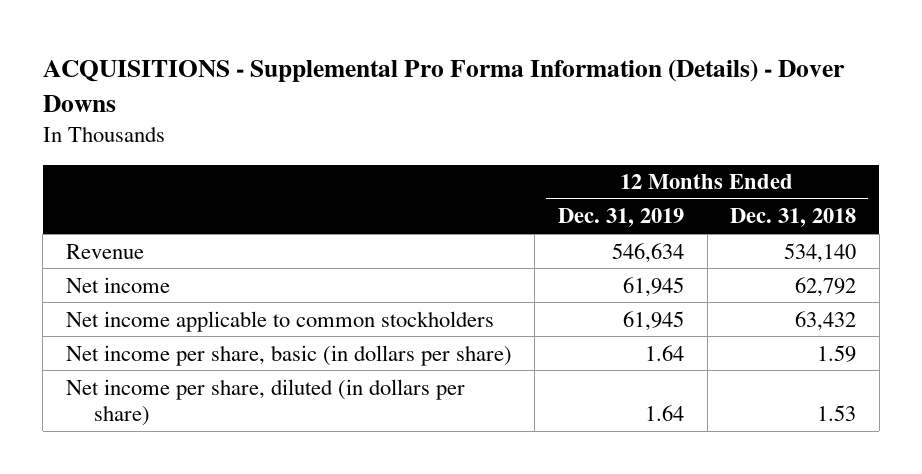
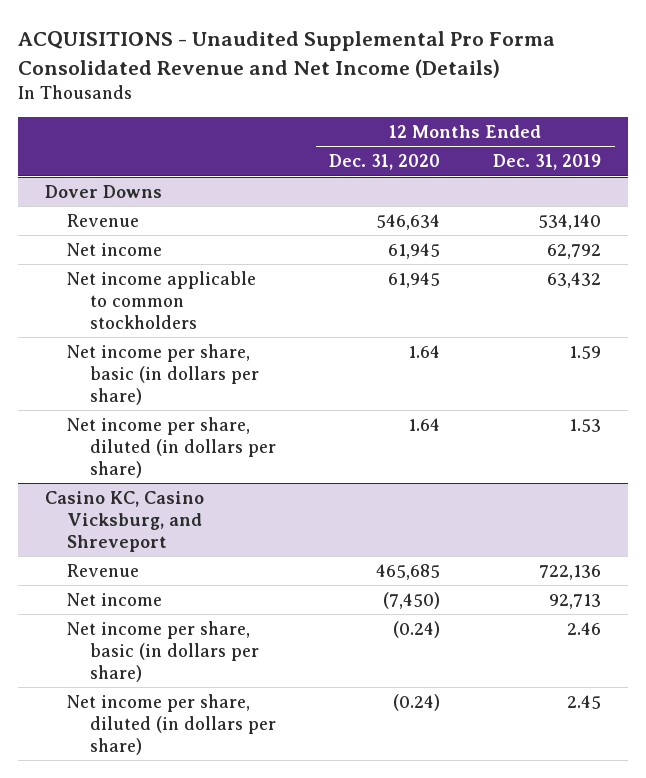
[42,59,845,113] ACQUISITIONS - Supplemental Pro Forma Information (Details) - Dover Downs -> [18,31,556,78] ACQUISITIONS - Unaudited Supplemental Pro Forma Consolidated Revenue and Net Income (Details)
[730,208,857,228] Dec. 31, 2018 -> none
none -> [329,154,441,171] Dec. 31, 2020
none -> [44,184,162,198] Dover Downs
[612,242,685,263] 546,634 -> [538,213,602,230] 534,140
[623,276,685,297] 61,945 -> [547,243,602,259] 62,792
[623,310,685,331] 61,945 -> [547,271,602,288] 63,432
[645,344,685,361] 1.64 -> [569,345,602,359] 1.59
[645,404,685,421] 1.64 -> [569,418,602,432] 1.53
none -> [44,490,204,552] Casino KC, Casino Vicksburg, and Shreveport
none -> [67,563,140,577] Revenue
none -> [67,592,163,606] Net income
none -> [67,620,259,682] Net income per share, basic (in dollars per share)
none -> [67,693,276,755] Net income per share, diluted (in dollars per share)

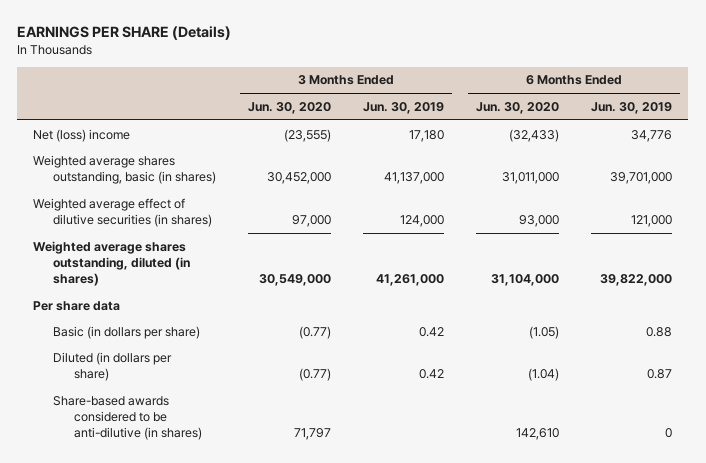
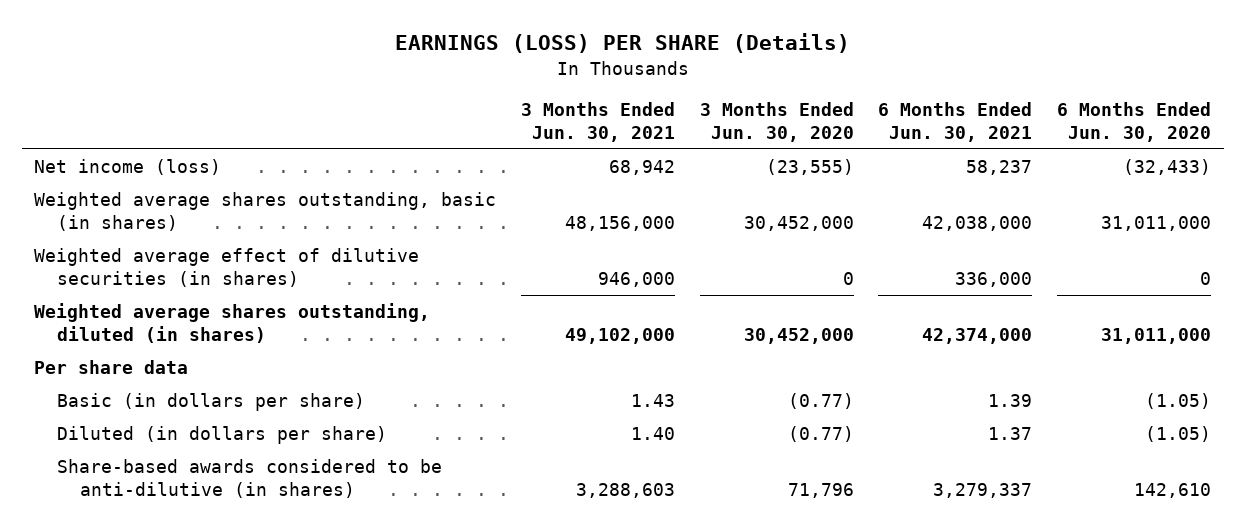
[17,25,232,40] EARNINGS PER SHARE (Details) -> [394,32,850,53] EARNINGS (LOSS) PER SHARE (Details)
[363,101,445,114] Jun. 30, 2019 -> none
[591,101,673,114] Jun. 30, 2019 -> none
none -> [520,101,675,142] 3 Months Ended Jun. 30, 2021
none -> [878,101,1033,142] 6 Months Ended Jun. 30, 2021
[33,128,131,142] Net (loss) income -> [34,158,222,175] Net income (loss)
[292,215,332,228] 97,000 -> [842,272,854,286] 0
[519,215,560,228] 93,000 -> [1200,272,1212,286] 0
[259,274,332,287] 30,549,000 -> [743,328,854,345] 30,452,000
[491,274,560,287] 31,104,000 -> [1101,328,1212,345] 31,011,000
[528,368,560,382] (1.04) -> [1145,425,1212,442] (1.05)
[294,428,332,441] 71,797 -> [787,483,854,499] 71,796

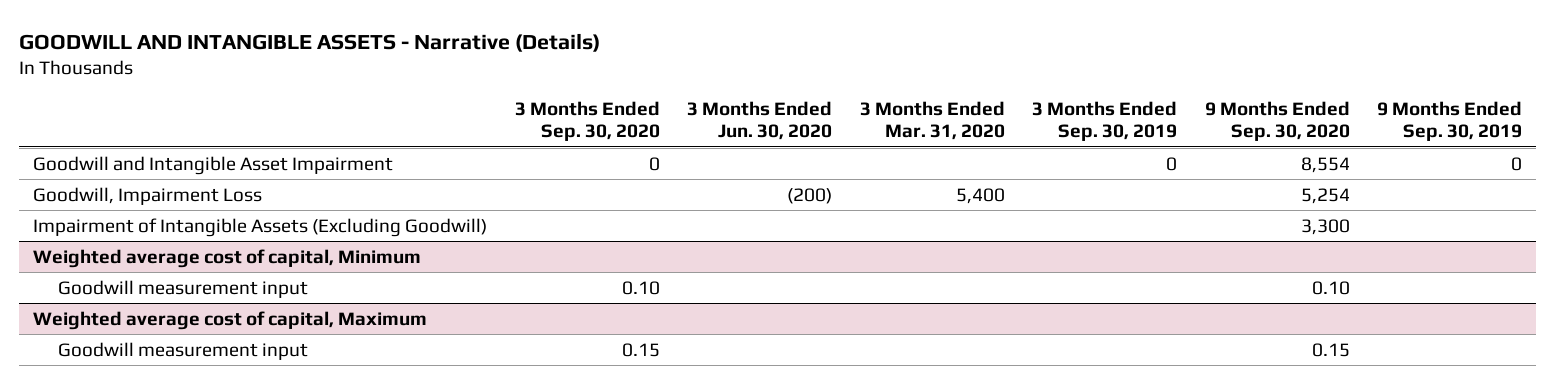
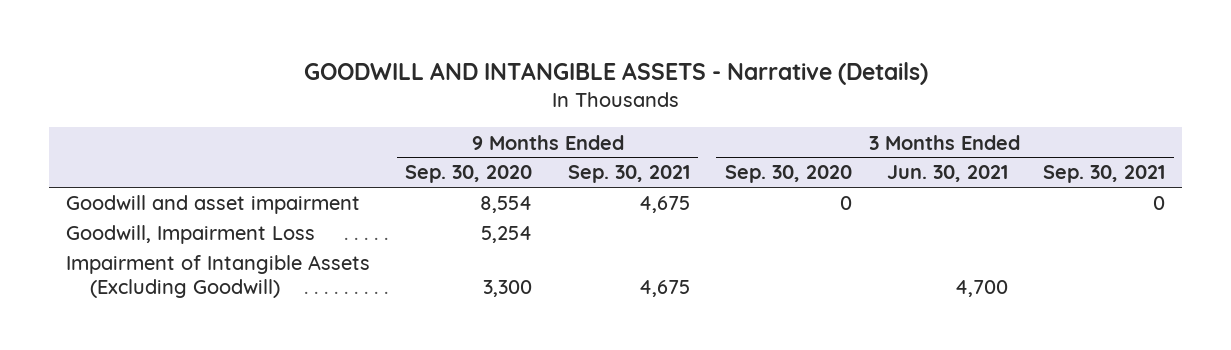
[687,100,833,140] 3 Months Ended Jun. 30, 2020 -> none
[859,100,1005,140] 3 Months Ended Mar. 31, 2020 -> none
[1032,100,1178,141] 3 Months Ended Sep. 30, 2019 -> none
[1377,100,1523,141] 9 Months Ended Sep. 30, 2019 -> none
none -> [567,165,690,184] Sep. 30, 2021
none -> [886,165,1008,183] Jun. 30, 2021
none -> [1042,165,1165,184] Sep. 30, 2021
[33,155,394,175] Goodwill and Intangible Asset Impairment -> [66,195,361,215] Goodwill and asset impairment
[33,248,422,268] Weighted average cost of capital, Minimum -> none
[58,279,309,298] Goodwill measurement input -> none
[33,310,428,330] Weighted average cost of capital, Maximum -> none
[58,341,309,360] Goodwill measurement input -> none

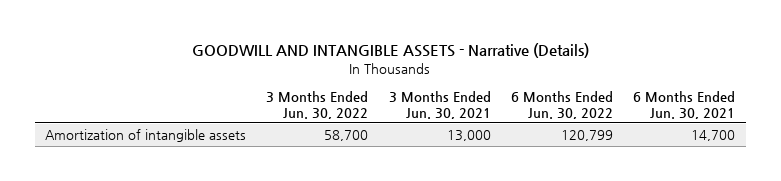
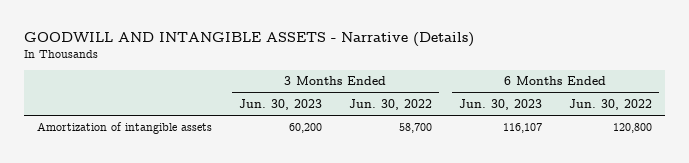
[388,91,491,119] 3 Months Ended Jun. 30, 2021 -> none
[633,91,736,119] 6 Months Ended Jun. 30, 2021 -> none
none -> [238,98,322,110] Jun. 30, 2023
none -> [458,98,542,110] Jun. 30, 2023
[561,130,614,142] 120,799 -> [612,123,652,134] 120,800

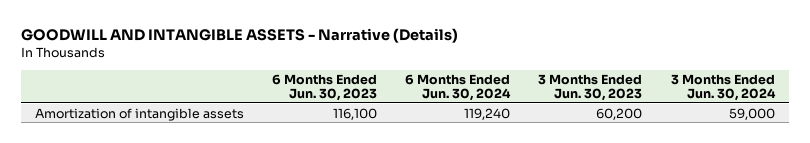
[348,98,432,110] Jun. 30, 2022 -> none
[568,98,652,110] Jun. 30, 2022 -> none
none -> [405,73,512,102] 6 Months Ended Jun. 30, 2024
none -> [670,73,776,102] 3 Months Ended Jun. 30, 2024
[502,123,542,134] 116,107 -> [333,107,378,120] 116,100

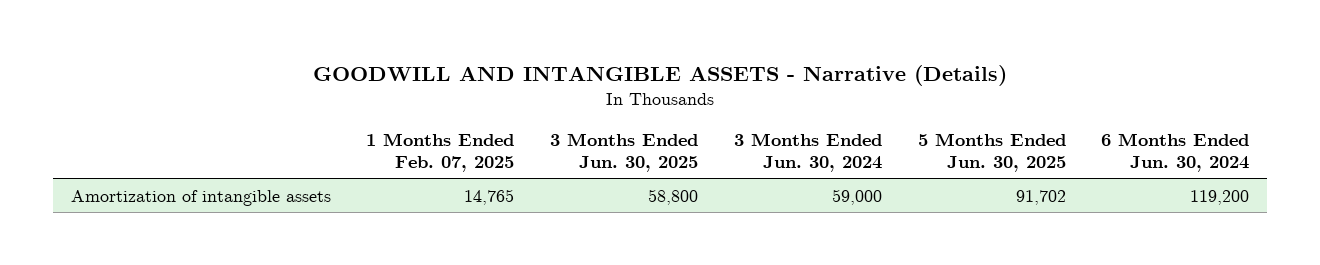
[272,73,378,102] 6 Months Ended Jun. 30, 2023 -> none
[538,73,643,102] 3 Months Ended Jun. 30, 2023 -> none
none -> [366,133,515,172] 1 Months Ended Feb. 07, 2025
none -> [550,133,699,172] 3 Months Ended Jun. 30, 2025
none -> [917,133,1066,172] 5 Months Ended Jun. 30, 2025
[464,107,511,120] 119,240 -> [1190,189,1250,205] 119,200

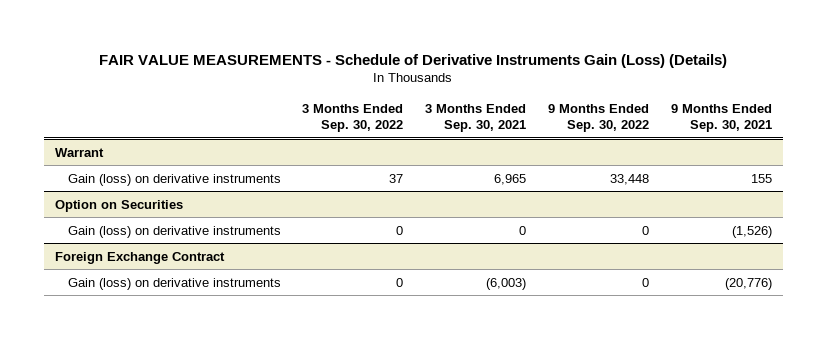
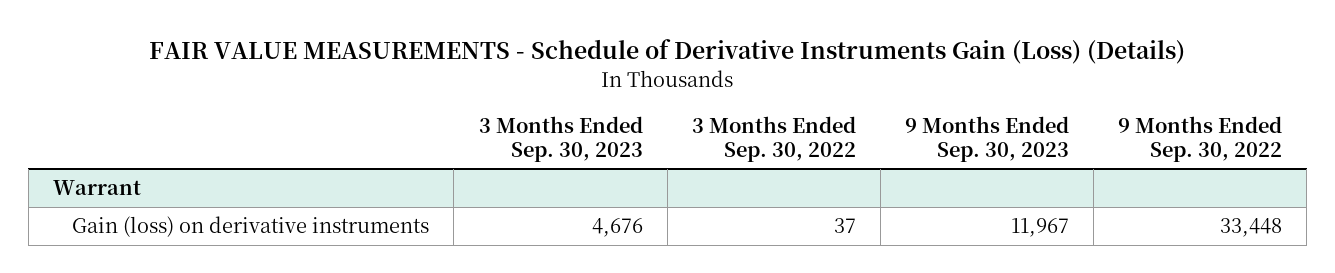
[425,104,527,133] 3 Months Ended Sep. 30, 2021 -> none
[670,104,772,133] 9 Months Ended Sep. 30, 2021 -> none
none -> [478,116,643,162] 3 Months Ended Sep. 30, 2023
none -> [904,116,1069,162] 9 Months Ended Sep. 30, 2023
[54,199,183,212] Option on Securities -> none
[67,225,281,238] Gain (loss) on derivative instruments -> none
[54,251,225,264] Foreign Exchange Contract -> none
[67,277,281,290] Gain (loss) on derivative instruments -> none

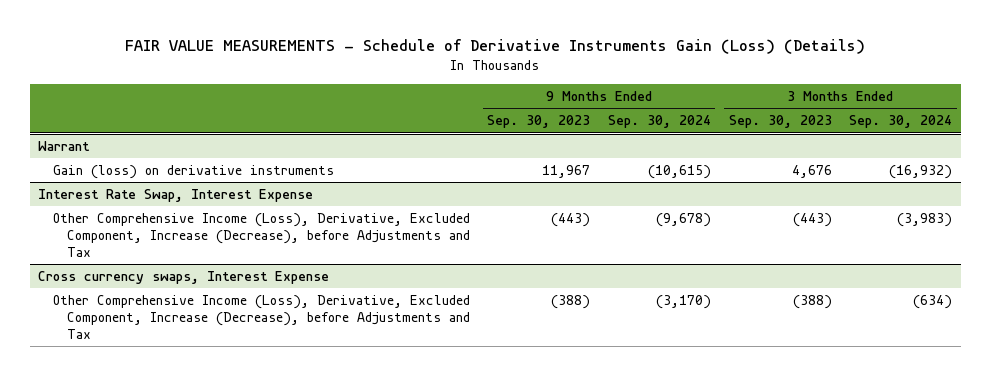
[691,116,856,162] 3 Months Ended Sep. 30, 2022 -> none
[1118,116,1283,162] 9 Months Ended Sep. 30, 2022 -> none
none -> [607,115,711,129] Sep. 30, 2024
none -> [849,115,953,129] Sep. 30, 2024
none -> [38,188,314,202] Interest Rate Swap, Interest Expense
none -> [52,212,470,257] Other Comprehensive Income (Loss), Derivative, Excluded Component, Increase (Decrease), before Adjustments and Tax
none -> [38,270,330,284] Cross currency swaps, Interest Expense
none -> [52,294,470,339] Other Comprehensive Income (Loss), Derivative, Excluded Component, Increase (Decrease), before Adjustments and Tax

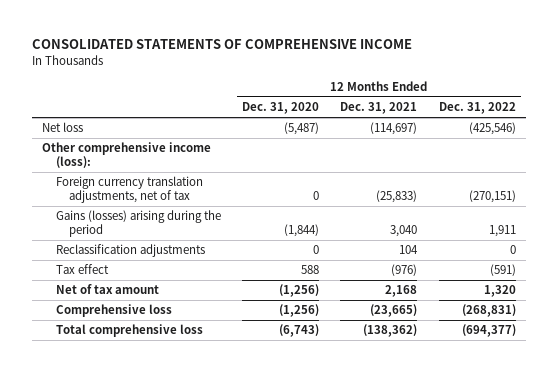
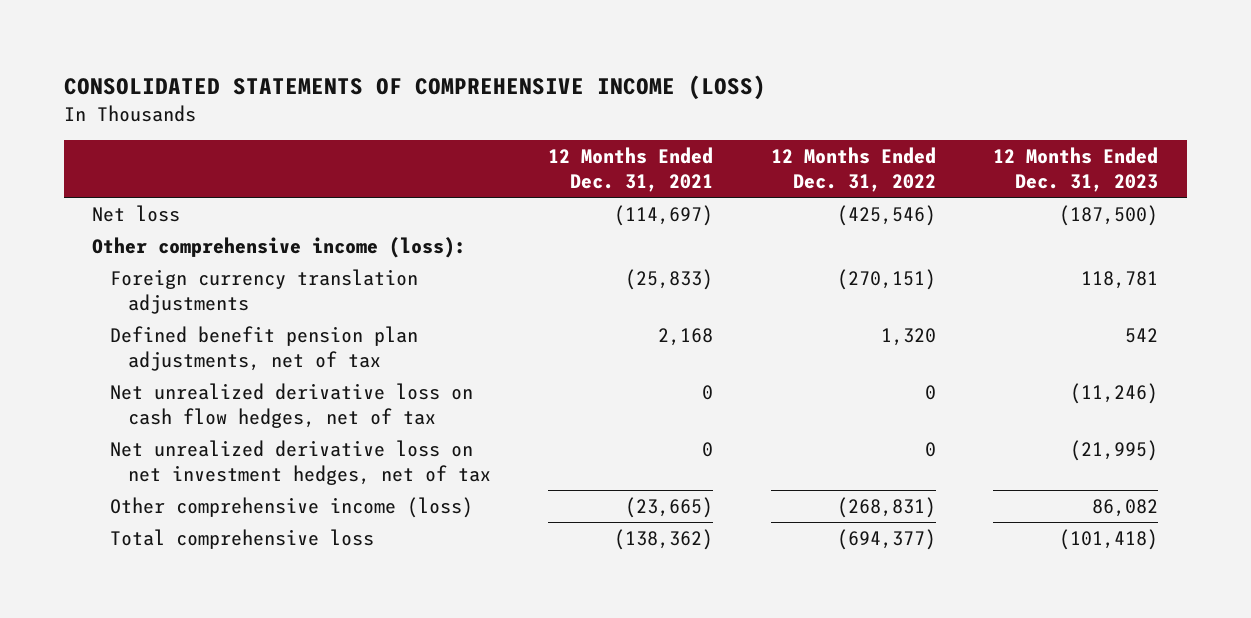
[31,39,412,50] CONSOLIDATED STATEMENTS OF COMPREHENSIVE INCOME -> [63,75,766,101] CONSOLIDATED STATEMENTS OF COMPREHENSIVE INCOME (LOSS)
[241,102,319,115] Dec. 31, 2020 -> none
none -> [993,147,1159,193] 12 Months Ended Dec. 31, 2023
[55,210,221,238] Gains (losses) arising during the period -> none
[55,244,205,258] Reclassification adjustments -> none
[55,264,109,275] Tax effect -> none
[55,176,203,204] Foreign currency translation adjustments, net of tax -> [110,269,419,314] Foreign currency translation adjustments
[55,284,159,295] Net of tax amount -> [110,326,419,371] Defined benefit pension plan adjustments, net of tax
none -> [110,383,474,428] Net unrealized derivative loss on cash flow hedges, net of tax
none -> [110,440,491,485] Net unrealized derivative loss on net investment hedges, net of tax
[55,304,172,318] Comprehensive loss -> [110,497,474,519] Other comprehensive income (loss)

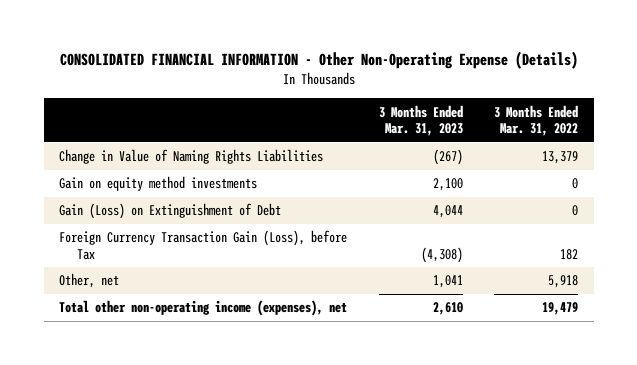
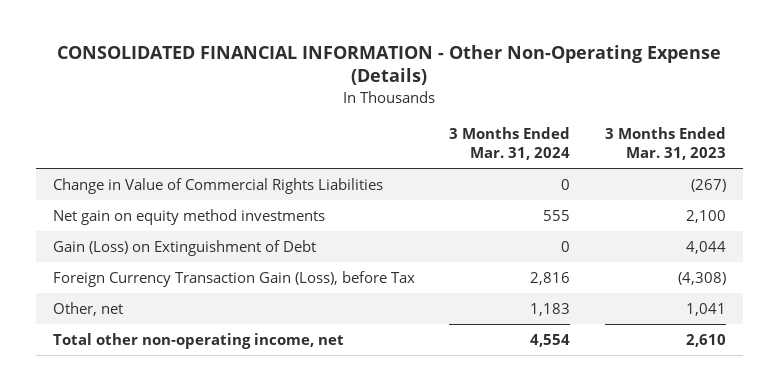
[493,104,578,137] 3 Months Ended Mar. 31, 2022 -> none
none -> [449,126,571,160] 3 Months Ended Mar. 31, 2024
[59,149,324,165] Change in Value of Naming Rights Liabilities -> [53,177,384,194] Change in Value of Commercial Rights Liabilities
[59,176,258,192] Gain on equity method investments -> [53,208,326,225] Net gain on equity method investments
[59,300,348,317] Total other non-operating income (expenses), net -> [53,332,345,349] Total other non-operating income, net

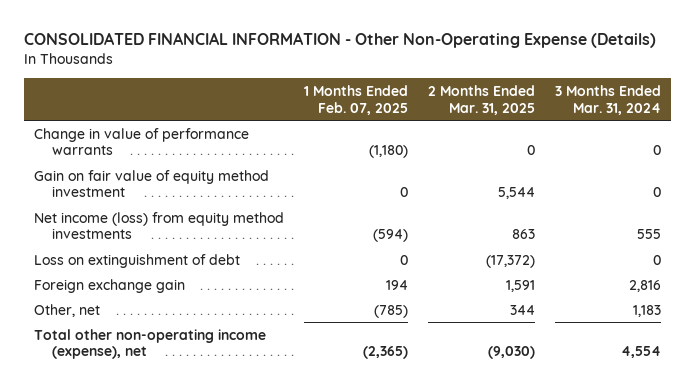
[604,126,726,160] 3 Months Ended Mar. 31, 2023 -> none
none -> [303,85,408,115] 1 Months Ended Feb. 07, 2025
none -> [427,85,535,115] 2 Months Ended Mar. 31, 2025
[53,177,384,194] Change in Value of Commercial Rights Liabilities -> [33,127,249,156] Change in value of performance warrants
none -> [33,169,269,198] Gain on fair value of equity method investment
[53,208,326,225] Net gain on equity method investments -> [33,211,284,240] Net income (loss) from equity method investments
[53,239,317,256] Gain (Loss) on Extinguishment of Debt -> [33,253,240,268] Loss on extinguishment of debt
[53,270,416,287] Foreign Currency Transaction Gain (Loss), before Tax -> [33,278,185,293] Foreign exchange gain
[53,332,345,349] Total other non-operating income, net -> [33,328,266,360] Total other non-operating income (expense), net

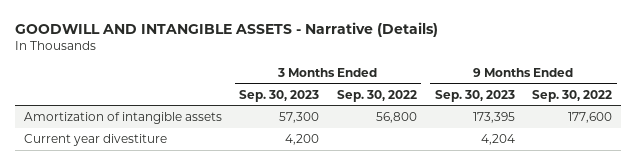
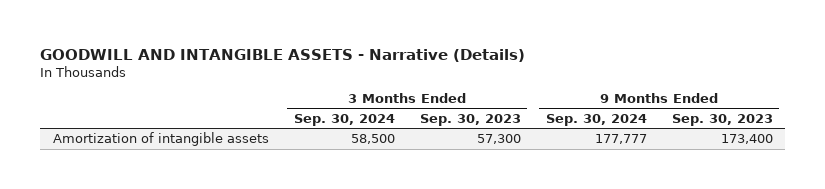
[337,89,418,102] Sep. 30, 2022 -> none
[532,89,613,102] Sep. 30, 2022 -> none
none -> [293,113,395,126] Sep. 30, 2024
none -> [545,113,647,126] Sep. 30, 2024
[23,133,167,146] Current year divestiture -> none
[472,111,515,123] 173,395 -> [720,134,773,145] 173,400

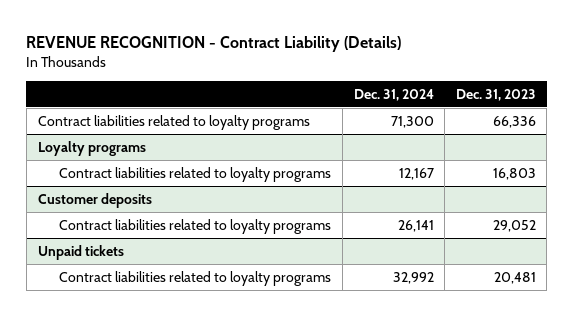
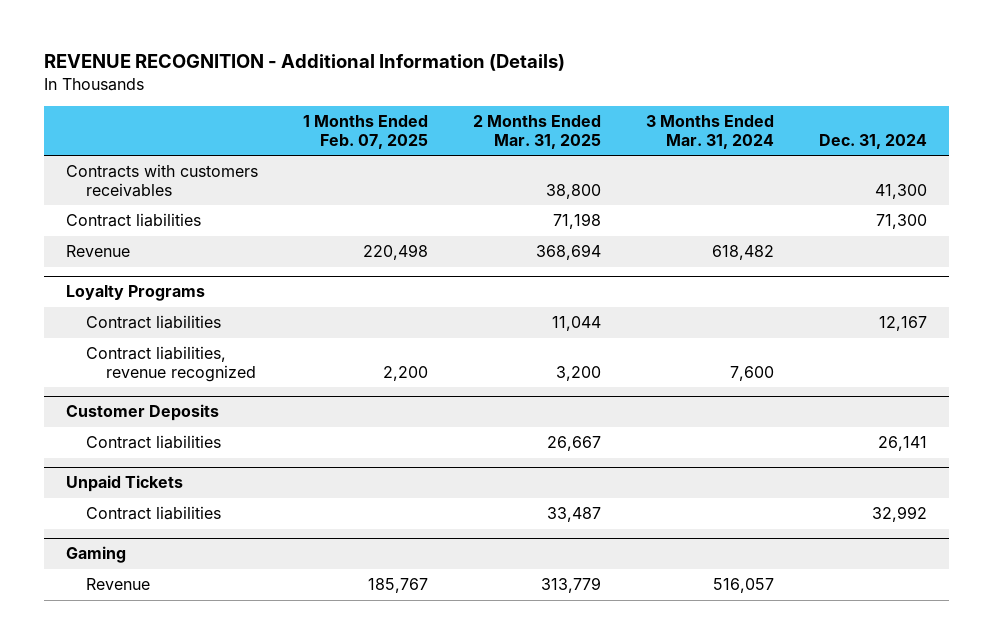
[26,36,402,53] REVENUE RECOGNITION - Contract Liability (Details) -> [43,54,565,72] REVENUE RECOGNITION - Additional Information (Details)
[455,88,536,101] Dec. 31, 2023 -> none
none -> [302,115,428,149] 1 Months Ended Feb. 07, 2025
none -> [472,115,601,149] 2 Months Ended Mar. 31, 2025
none -> [645,115,774,149] 3 Months Ended Mar. 31, 2024
none -> [66,164,259,197] Contracts with customers receivables
[37,114,310,130] Contract liabilities related to loyalty programs -> [66,213,202,228] Contract liabilities
none -> [66,245,131,258] Revenue
[37,140,146,156] Loyalty programs -> [66,285,206,302] Loyalty Programs
[59,166,332,182] Contract liabilities related to loyalty programs -> [85,315,221,330] Contract liabilities
none -> [85,346,256,382] Contract liabilities, revenue recognized
[37,192,152,208] Customer deposits -> [66,404,220,422] Customer Deposits
[59,218,332,234] Contract liabilities related to loyalty programs -> [85,435,221,450] Contract liabilities
[37,244,124,260] Unpaid tickets -> [66,475,184,493] Unpaid Tickets
[59,270,332,286] Contract liabilities related to loyalty programs -> [85,506,221,521] Contract liabilities
none -> [66,546,127,564] Gaming
none -> [85,578,150,591] Revenue

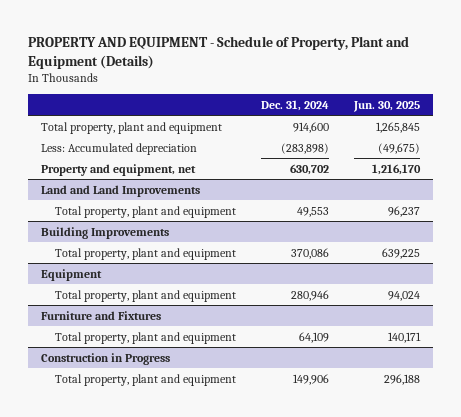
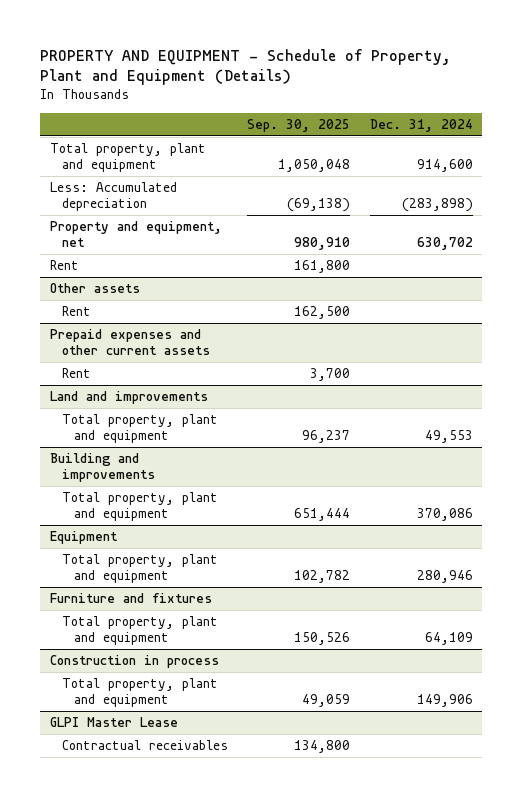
[353,101,421,113] Jun. 30, 2025 -> none
none -> [247,118,351,132] Sep. 30, 2025
none -> [49,260,79,271] Rent
none -> [49,283,140,294] Other assets
none -> [61,306,91,317] Rent
none -> [49,329,210,356] Prepaid expenses and other current assets
none -> [61,368,91,379] Rent
[40,184,200,197] Land and Land Improvements -> [49,391,208,405] Land and improvements
[40,226,169,239] Building Improvements -> [49,453,155,483] Building and improvements
[40,310,161,320] Furniture and Fixtures -> [49,593,212,604] Furniture and fixtures
[40,352,170,365] Construction in Progress -> [49,655,219,669] Construction in process
none -> [49,717,178,728] GLPI Master Lease
none -> [61,740,228,751] Contractual receivables

